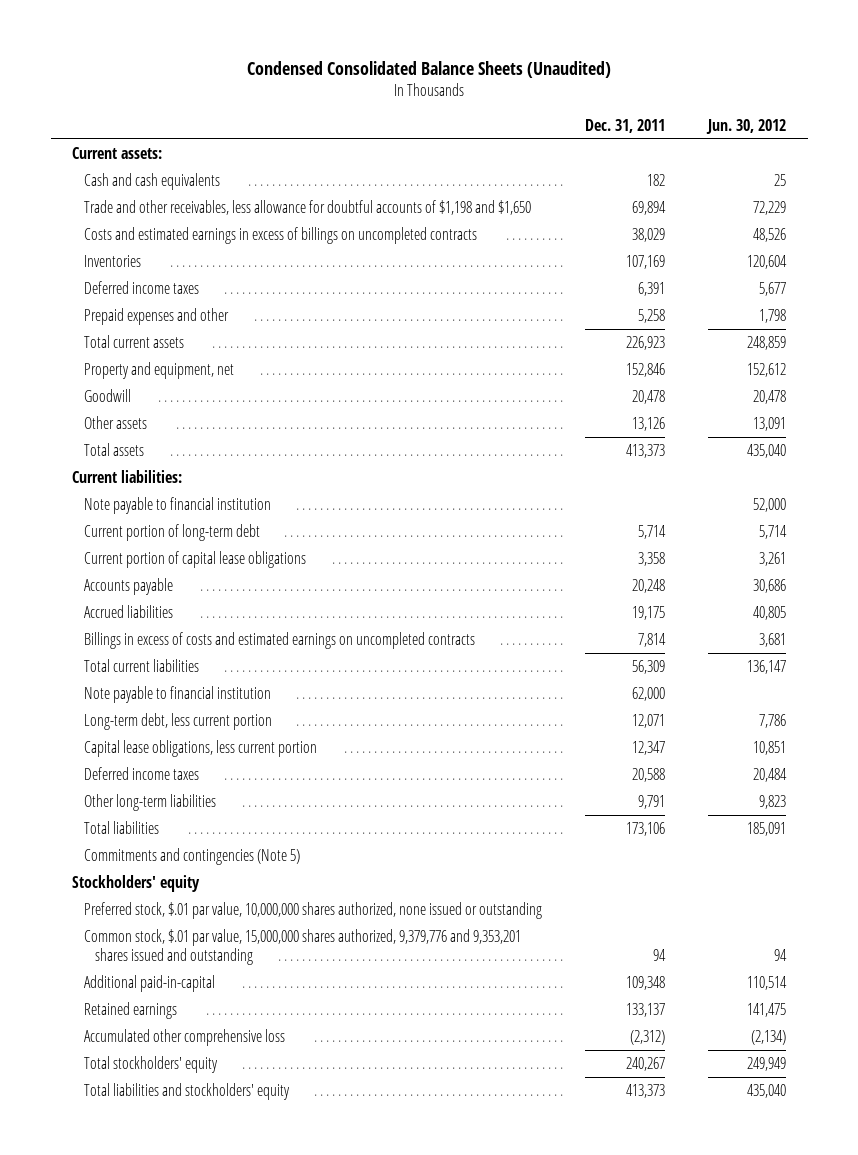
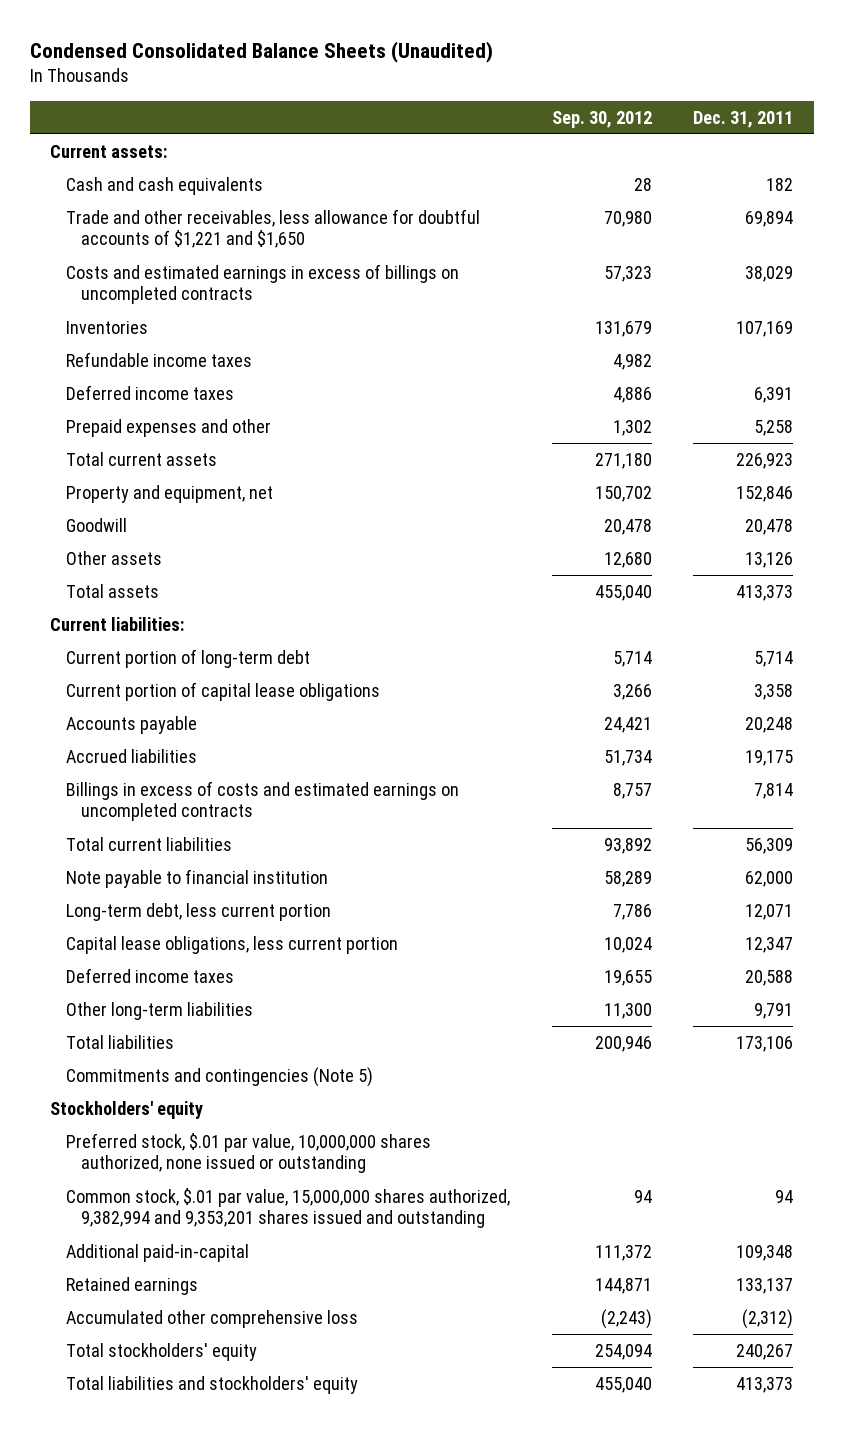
[706,118,787,134] Jun. 30, 2012 -> none
none -> [551,110,652,128] Sep. 30, 2012
[83,200,531,216] Trade and other receivables, less allowance for doubtful accounts of $1,198 and $1,650 -> [65,208,480,249] Trade and other receivables, less allowance for doubtful accounts of $1,221 and $1,650
none -> [65,351,252,367] Refundable income taxes
[83,497,271,515] Note payable to financial institution -> none
[83,929,521,966] Common stock, $.01 par value, 15,000,000 shares authorized, 9,379,776 and 9,353,201 shares issued and outstanding -> [65,1187,510,1229] Common stock, $.01 par value, 15,000,000 shares authorized, 9,382,994 and 9,353,201 shares issued and outstanding

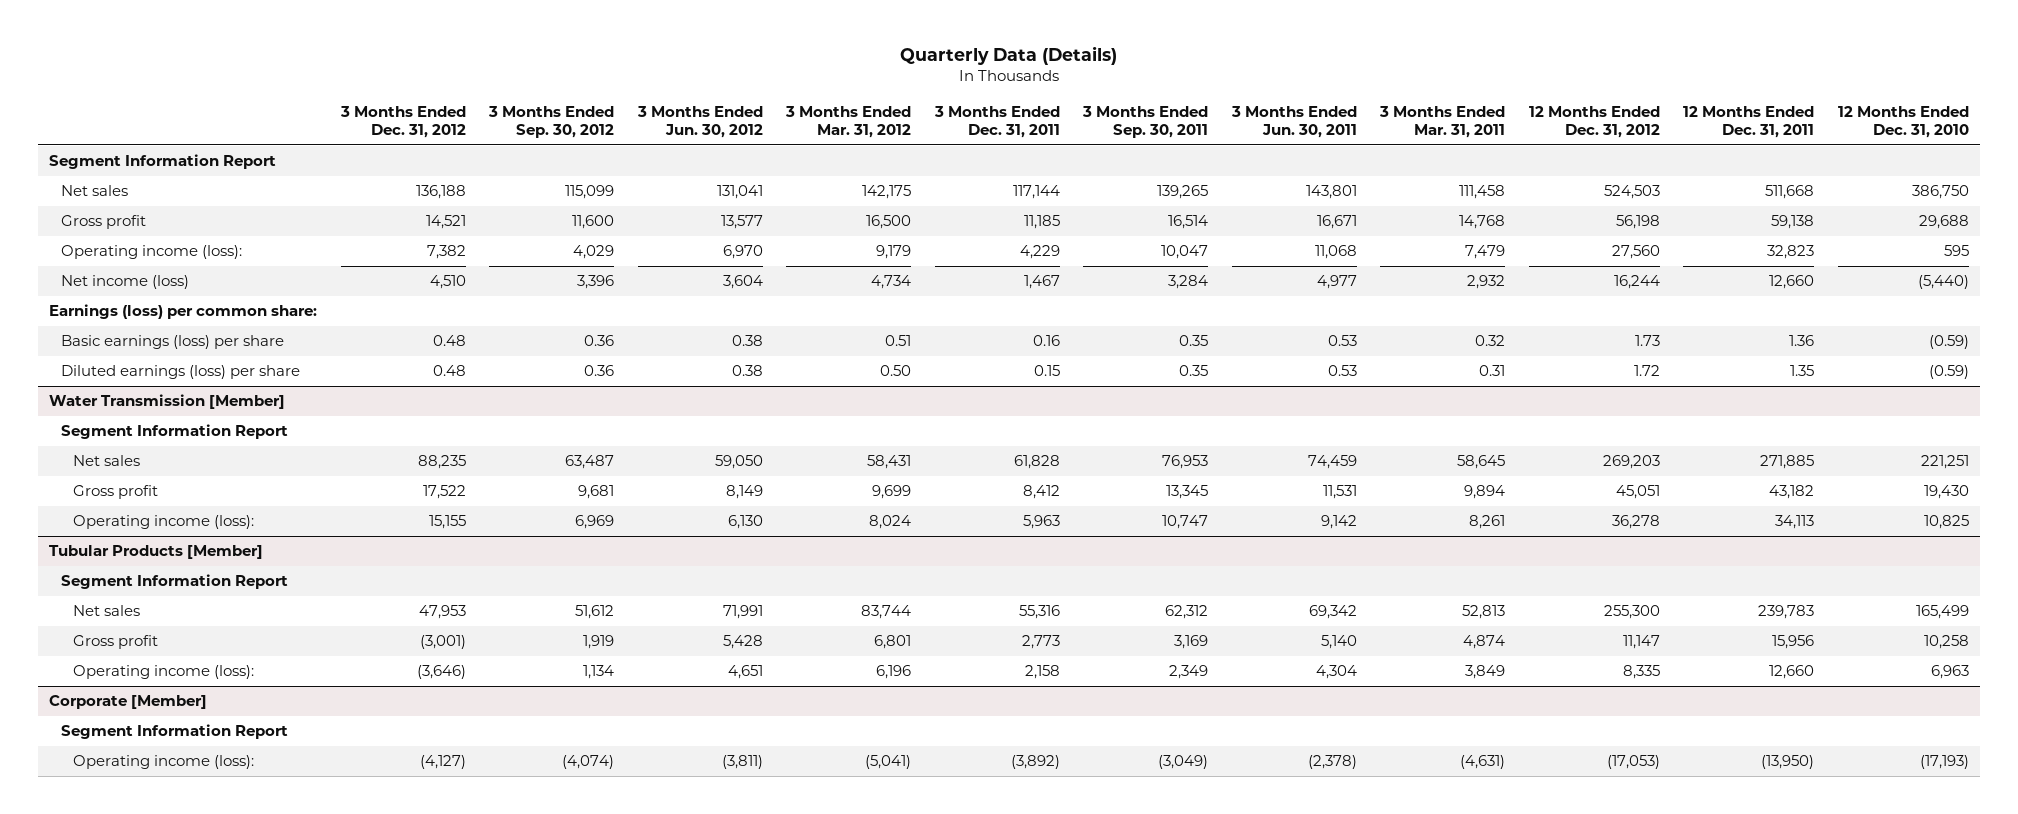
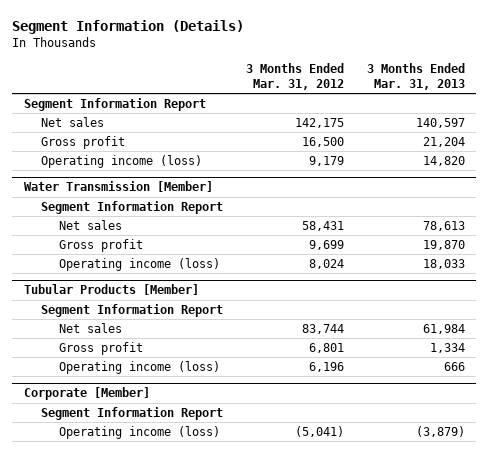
[899,46,1117,66] Quarterly Data (Details) -> [12,19,245,34] Segment Information (Details)
[339,105,466,139] 3 Months Ended Dec. 31, 2012 -> none
[488,105,615,139] 3 Months Ended Sep. 30, 2012 -> none
[636,105,763,139] 3 Months Ended Jun. 30, 2012 -> none
[933,105,1060,139] 3 Months Ended Dec. 31, 2011 -> none
[1082,105,1209,139] 3 Months Ended Sep. 30, 2011 -> none
[1230,105,1357,139] 3 Months Ended Jun. 30, 2011 -> none
[1379,105,1506,139] 3 Months Ended Mar. 31, 2011 -> none
[1528,105,1660,139] 12 Months Ended Dec. 31, 2012 -> none
[1683,105,1815,139] 12 Months Ended Dec. 31, 2011 -> none
[1837,105,1969,139] 12 Months Ended Dec. 31, 2010 -> none
none -> [366,63,465,90] 3 Months Ended Mar. 31, 2013
[61,275,190,290] Net income (loss) -> none
[49,304,318,320] Earnings (loss) per common share: -> none
[61,335,285,350] Basic earnings (loss) per share -> none
[61,365,301,380] Diluted earnings (loss) per share -> none
[61,245,243,260] Operating income (loss): -> [41,155,203,169] Operating income (loss)
[73,515,255,530] Operating income (loss): -> [59,258,221,272] Operating income (loss)
[73,665,255,680] Operating income (loss): -> [59,361,221,375] Operating income (loss)
[73,755,255,770] Operating income (loss): -> [59,426,221,440] Operating income (loss)

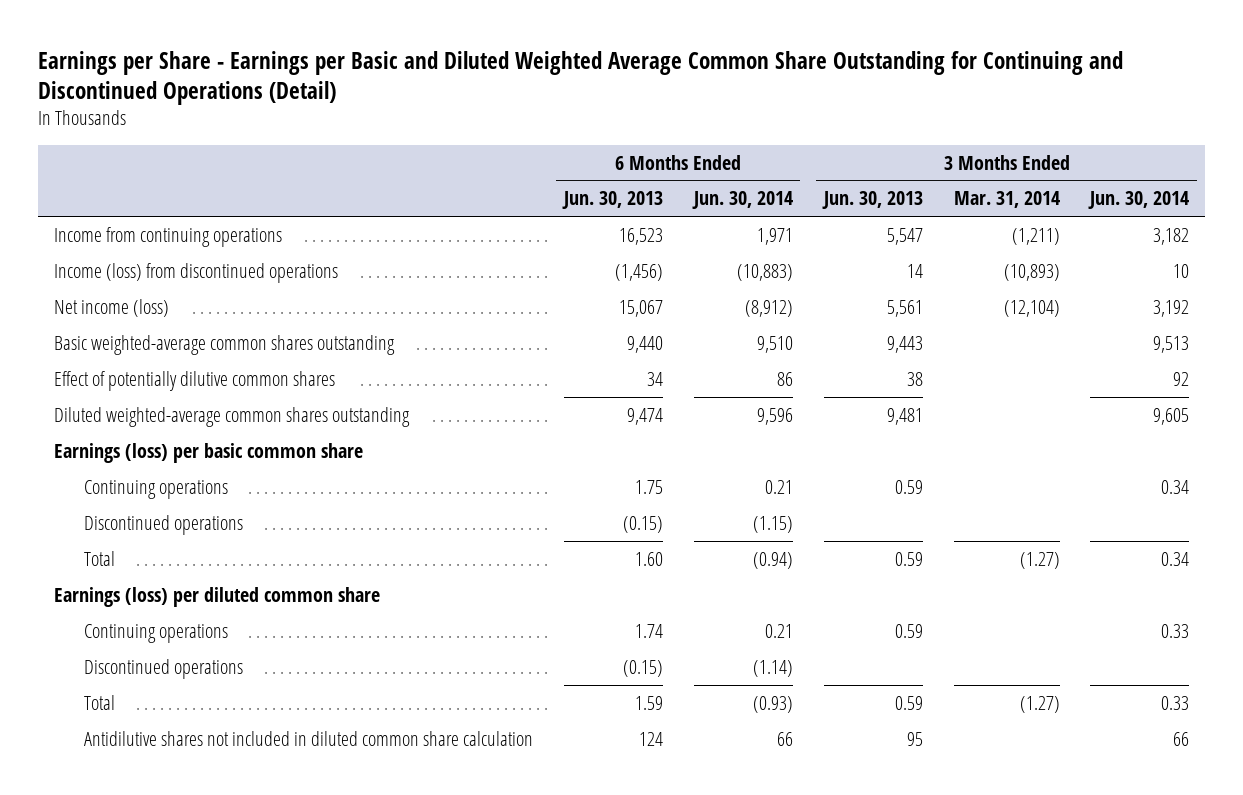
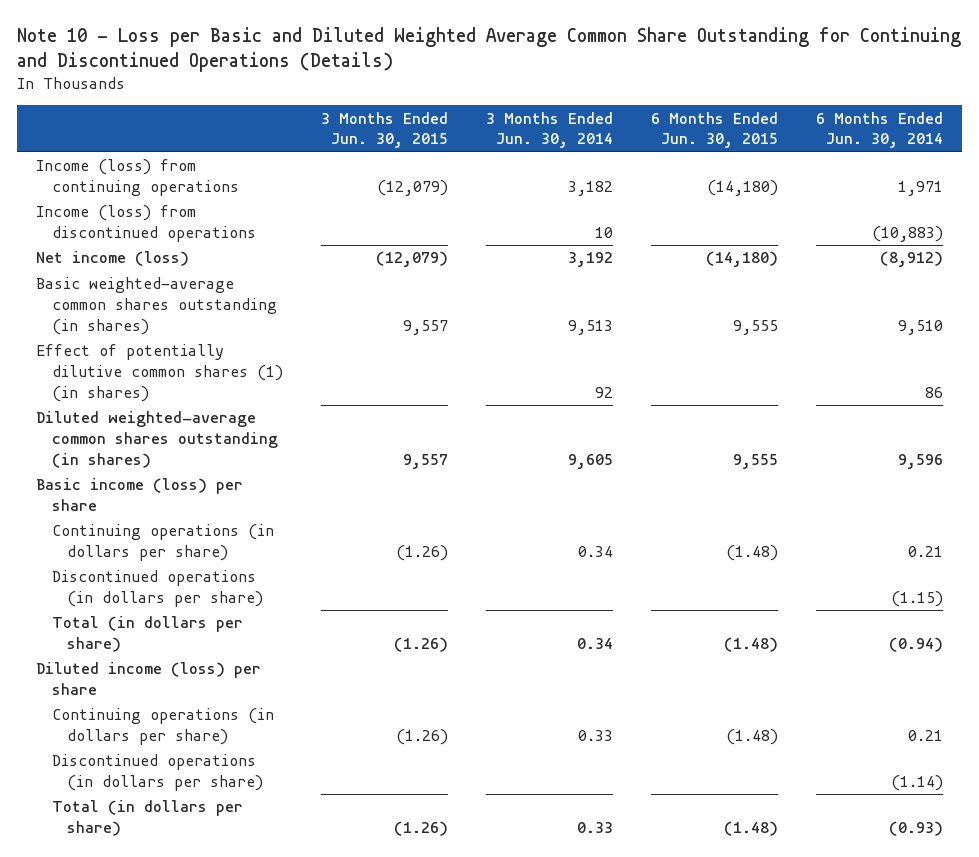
[38,50,1124,106] Earnings per Share - Earnings per Basic and Diluted Weighted Average Common Share Outstanding for Continuing and Discontinued Operations (Detail) -> [17,27,962,73] Note 10 - Loss per Basic and Diluted Weighted Average Common Share Outstanding for Continuing and Discontinued Operations (Details)
[561,191,663,210] Jun. 30, 2013 -> none
[821,191,923,210] Jun. 30, 2013 -> none
[953,191,1060,209] Mar. 31, 2014 -> none
none -> [320,111,448,149] 3 Months Ended Jun. 30, 2015
none -> [650,111,778,149] 6 Months Ended Jun. 30, 2015
[53,226,282,247] Income from continuing operations -> [36,159,239,197] Income (loss) from continuing operations
[83,730,533,746] Antidilutive shares not included in diluted common share calculation -> none
[53,334,395,355] Basic weighted-average common shares outstanding -> [36,277,277,335] Basic weighted-average common shares outstanding (in shares)
[53,370,335,391] Effect of potentially dilutive common shares -> [36,344,283,402] Effect of potentially dilutive common shares (1) (in shares)
[53,406,410,427] Diluted weighted-average common shares outstanding -> [36,411,278,468] Diluted weighted-average common shares outstanding (in shares)
[53,442,363,463] Earnings (loss) per basic common share -> [36,478,244,512] Basic income (loss) per share
[83,479,228,499] Continuing operations -> [51,524,274,562] Continuing operations (in dollars per share)
[83,514,243,535] Discontinued operations -> [51,570,263,608] Discontinued operations (in dollars per share)
[83,550,115,566] Total -> [51,616,243,653] Total (in dollars per share)
[53,586,380,607] Earnings (loss) per diluted common share -> [36,662,262,696] Diluted income (loss) per share
[83,623,228,643] Continuing operations -> [51,708,274,746] Continuing operations (in dollars per share)
[83,658,243,679] Discontinued operations -> [51,754,263,792] Discontinued operations (in dollars per share)
[83,694,115,710] Total -> [51,800,243,837] Total (in dollars per share)

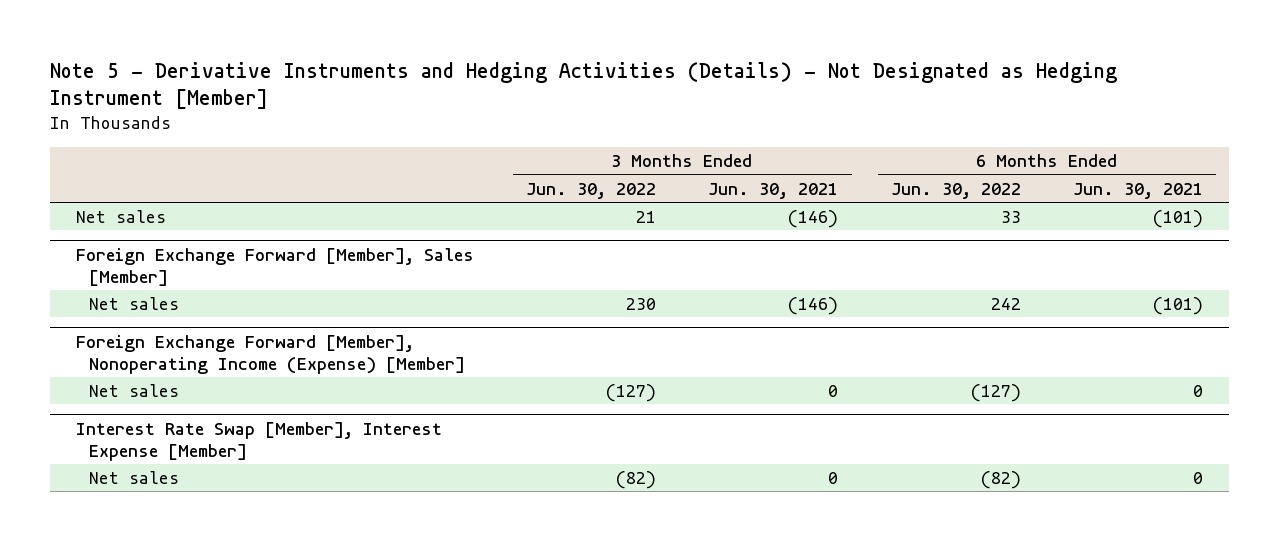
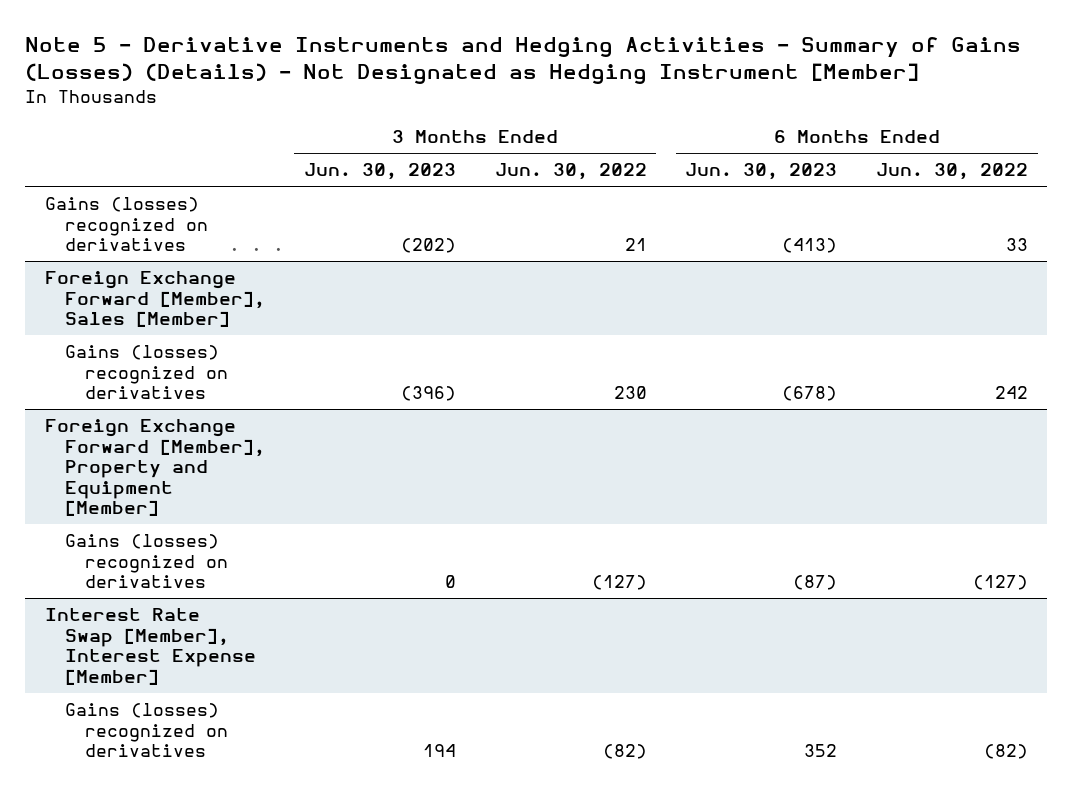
[49,61,1117,110] Note 5 - Derivative Instruments and Hedging Activities (Details) - Not Designated as Hedging Instrument [Member] -> [25,37,1022,85] Note 5 - Derivative Instruments and Hedging Activities - Summary of Gains (Losses) (Details) - Not Designated as Hedging Instrument [Member]
[708,182,839,199] Jun. 30, 2021 -> none
[1072,182,1203,199] Jun. 30, 2021 -> none
none -> [303,163,456,181] Jun. 30, 2023
none -> [685,163,838,181] Jun. 30, 2023
[76,209,167,223] Net sales -> [44,197,208,252] Gains (losses) recognized on derivatives
[76,334,465,374] Foreign Exchange Forward [Member], Nonoperating Income (Expense) [Member] -> none
[88,296,179,310] Net sales -> [64,345,229,400] Gains (losses) recognized on derivatives
none -> [44,419,265,517] Foreign Exchange Forward [Member], Property and Equipment [Member]
[88,383,179,397] Net sales -> [64,534,229,589] Gains (losses) recognized on derivatives
[88,470,179,484] Net sales -> [64,703,229,758] Gains (losses) recognized on derivatives

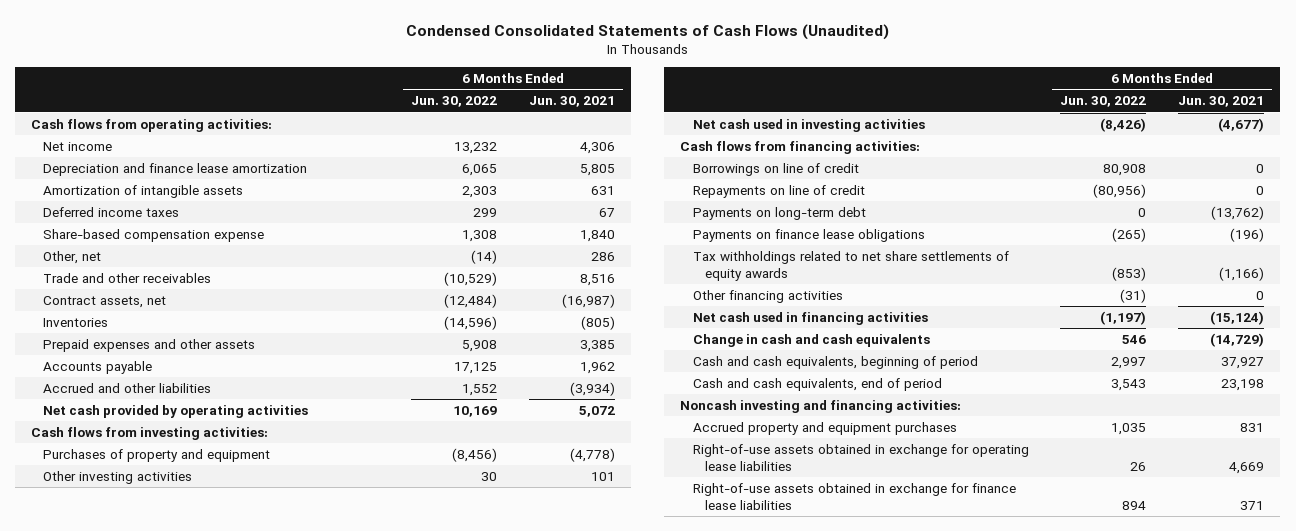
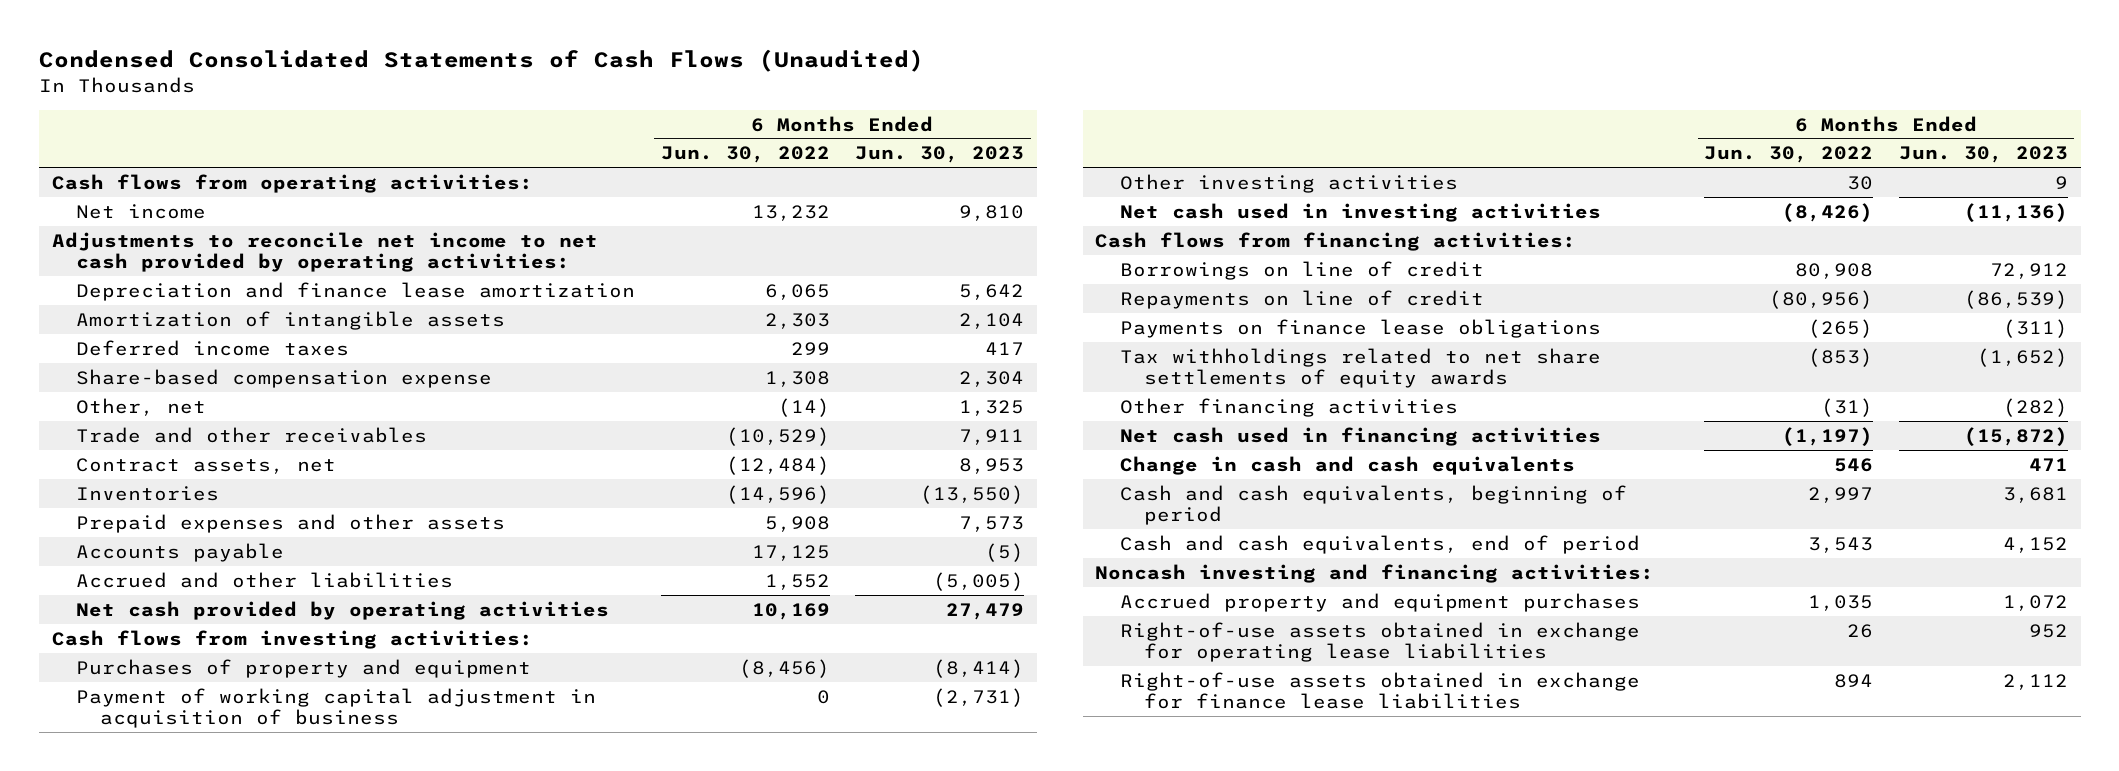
[529,96,616,108] Jun. 30, 2021 -> none
none -> [855,146,1025,164] Jun. 30, 2023
none -> [51,231,598,273] Adjustments to reconcile net income to net cash provided by operating activities:
none -> [75,687,596,729] Payment of working capital adjustment in acquisition of business
[692,206,866,220] Payments on long-term debt -> none

